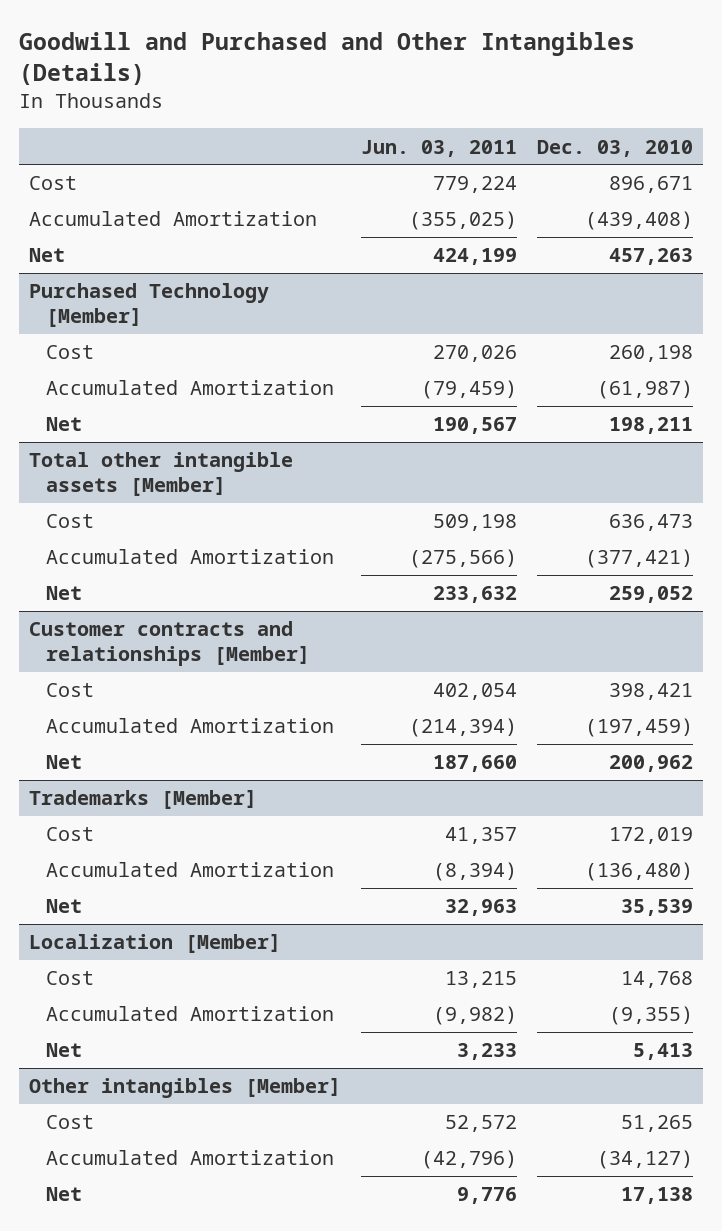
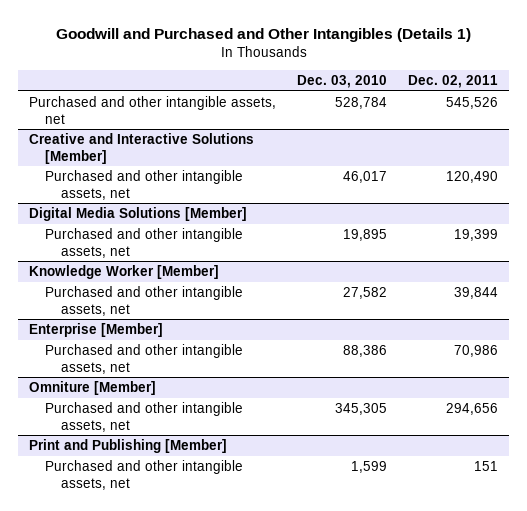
[18,32,635,86] Goodwill and Purchased and Other Intangibles (Details) -> [55,27,471,42] Goodwill and Purchased and Other Intangibles (Details 1)
[361,139,518,157] Jun. 03, 2011 -> none
none -> [408,74,499,88] Dec. 02, 2011
[28,176,77,191] Cost -> none
[28,211,317,227] Accumulated Amortization -> none
[28,248,65,263] Net -> none
[28,283,269,328] Purchased Technology [Member] -> none
[46,345,95,360] Cost -> none
[46,380,335,396] Accumulated Amortization -> none
[46,417,83,432] Net -> none
[28,452,293,497] Total other intangible assets [Member] -> none
[46,514,95,529] Cost -> none
[46,549,335,565] Accumulated Amortization -> none
[46,586,83,601] Net -> none
[28,621,311,667] Customer contracts and relationships [Member] -> none
[46,683,95,698] Cost -> none
[46,718,335,734] Accumulated Amortization -> none
[46,755,83,770] Net -> none
[28,790,257,810] Trademarks [Member] -> none
[46,827,95,842] Cost -> none
[46,862,335,878] Accumulated Amortization -> none
[46,899,83,914] Net -> none
[28,934,281,954] Localization [Member] -> none
[46,971,95,986] Cost -> none
[46,1006,335,1022] Accumulated Amortization -> none
[46,1043,83,1058] Net -> none
[28,1078,341,1099] Other intangibles [Member] -> none
[46,1115,95,1130] Cost -> none
[46,1150,335,1166] Accumulated Amortization -> none
[46,1187,83,1202] Net -> none
none -> [28,95,276,124] Purchased and other intangible assets, net
none -> [28,132,254,164] Creative and Interactive Solutions [Member]
none -> [45,169,244,200] Purchased and other intangible assets, net
none -> [28,206,247,221] Digital Media Solutions [Member]
none -> [45,227,244,258] Purchased and other intangible assets, net
none -> [28,264,219,279] Knowledge Worker [Member]
none -> [45,285,244,316] Purchased and other intangible assets, net
none -> [28,322,163,337] Enterprise [Member]
none -> [45,343,244,374] Purchased and other intangible assets, net
none -> [28,380,156,395] Omniture [Member]
none -> [45,401,244,432] Purchased and other intangible assets, net
none -> [28,438,227,453] Print and Publishing [Member]
none -> [45,459,244,490] Purchased and other intangible assets, net

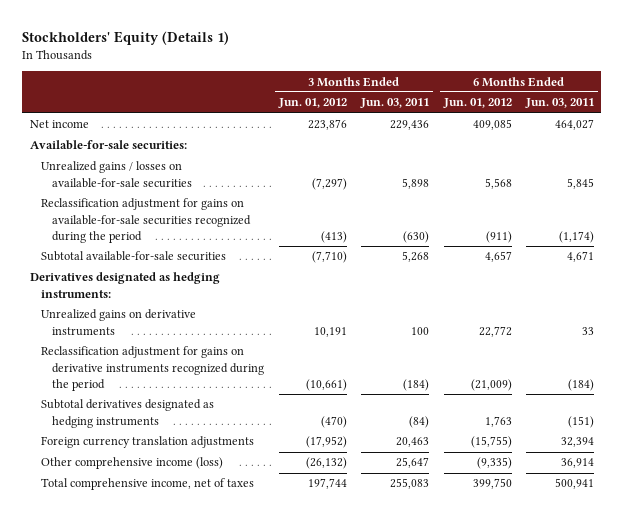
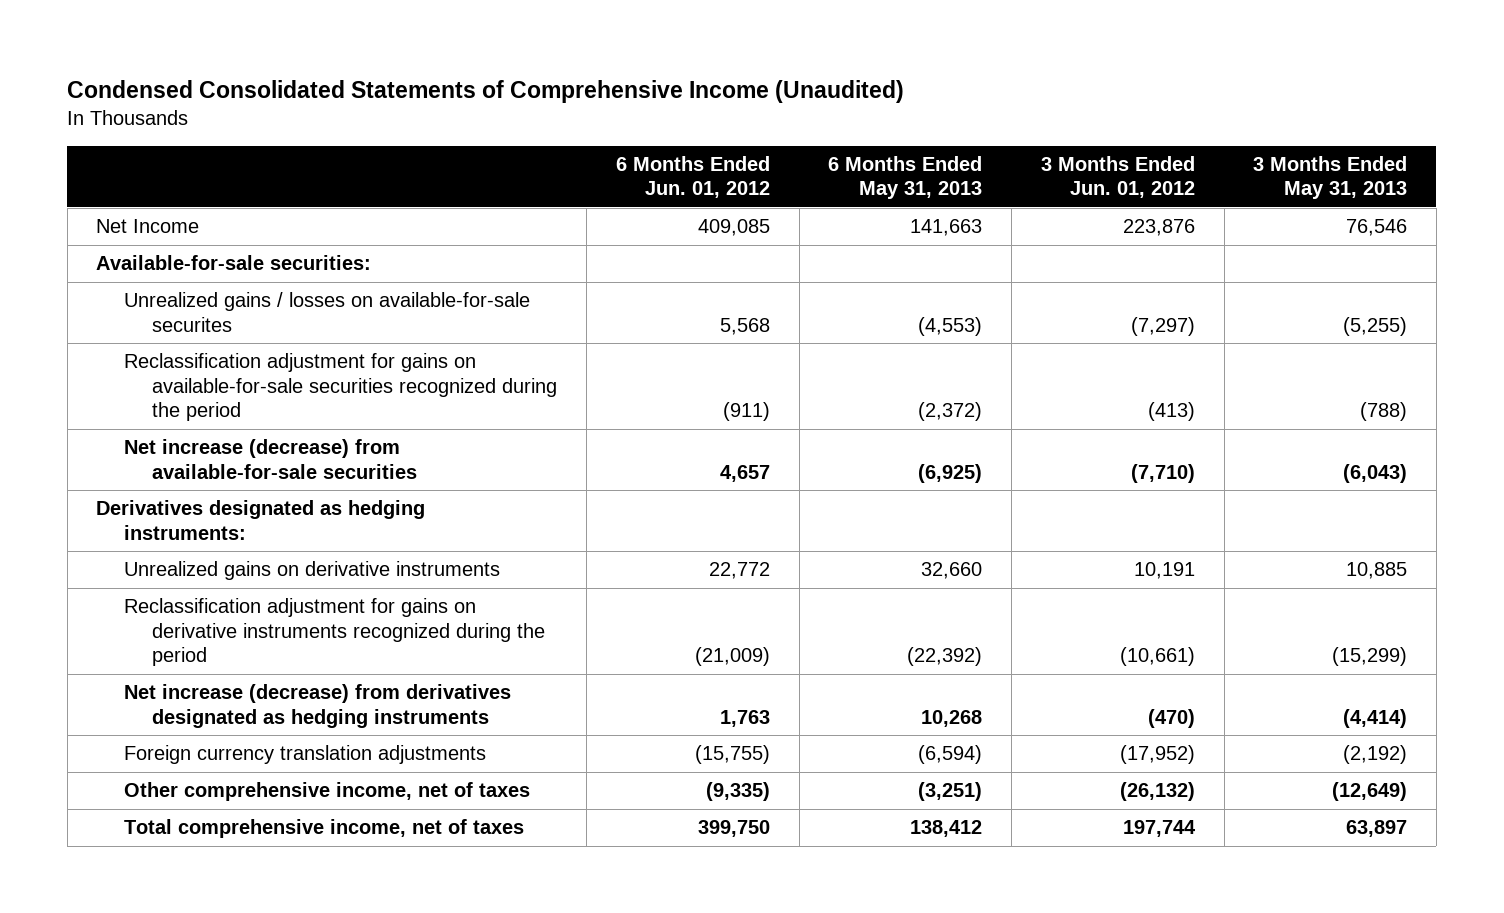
[22,30,230,45] Stockholders' Equity (Details 1) -> [67,80,905,104] Condensed Consolidated Statements of Comprehensive Income (Unaudited)
[360,98,430,109] Jun. 03, 2011 -> none
[524,98,594,109] Jun. 03, 2011 -> none
none -> [828,155,983,200] 6 Months Ended May 31, 2013
none -> [1253,155,1408,200] 3 Months Ended May 31, 2013
[29,120,89,129] Net income -> [96,219,200,234] Net Income
[40,161,193,188] Unrealized gains / losses on available-for-sale securities -> [124,292,531,332] Unrealized gains / losses on available-for-sale securites
[40,251,226,262] Subtotal available-for-sale securities -> [124,439,418,479] Net increase (decrease) from available-for-sale securities
[40,399,214,428] Subtotal derivatives designated as hedging instruments -> [124,684,512,728] Net increase (decrease) from derivatives designated as hedging instruments
[40,457,223,470] Other comprehensive income (loss) -> [124,782,531,802] Other comprehensive income, net of taxes

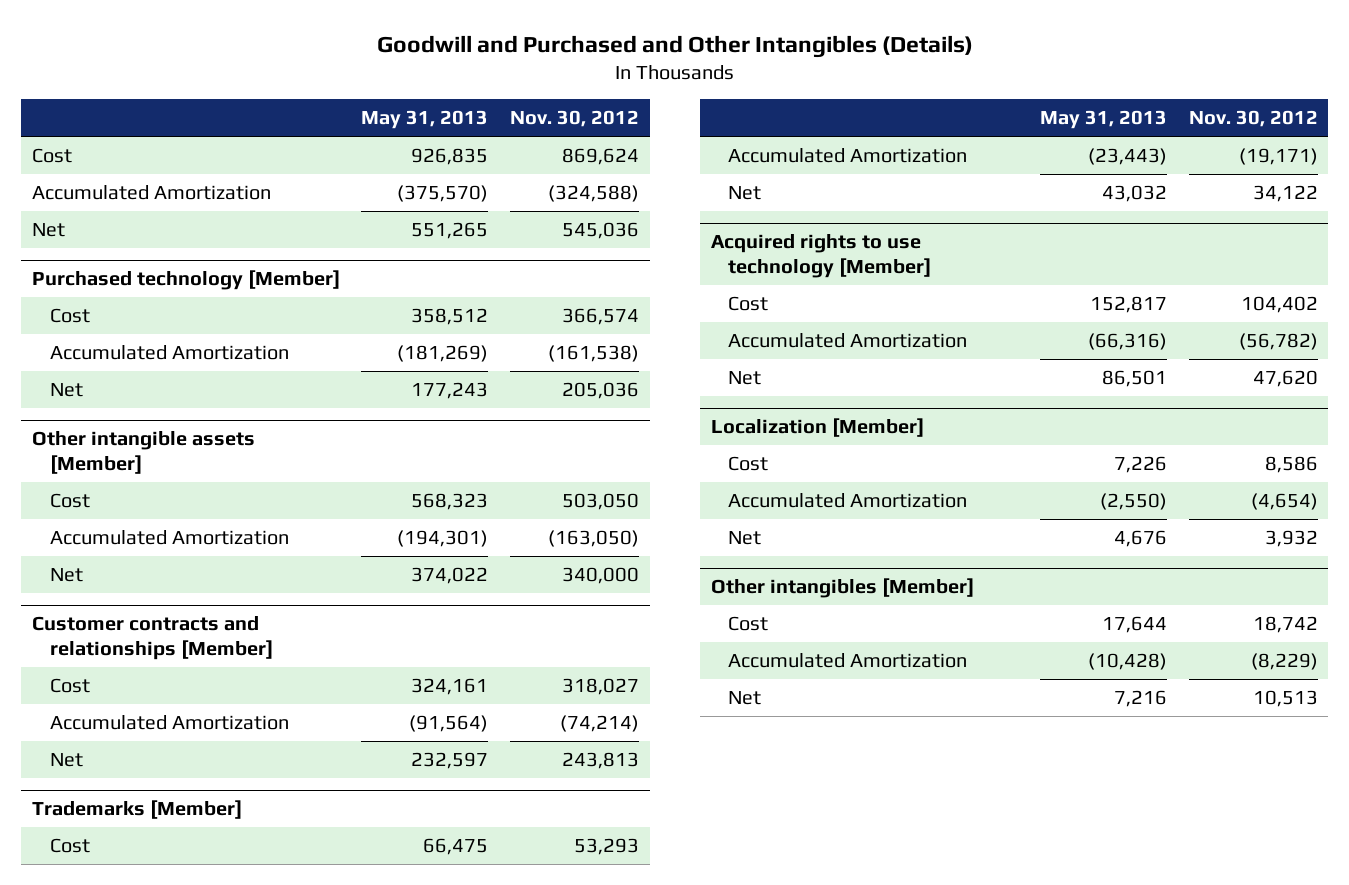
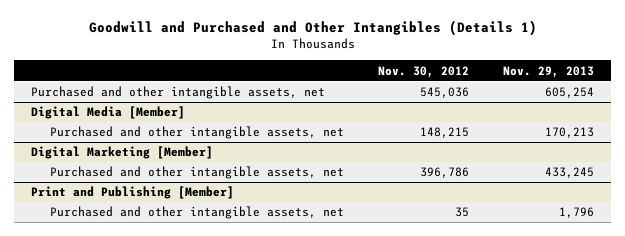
[376,35,973,59] Goodwill and Purchased and Other Intangibles (Details) -> [88,20,537,37] Goodwill and Purchased and Other Intangibles (Details 1)
[361,110,489,130] May 31, 2013 -> none
none -> [503,65,595,78] Nov. 29, 2013
[31,147,72,163] Cost -> none
[31,184,271,200] Accumulated Amortization -> none
[31,270,340,291] Purchased technology [Member] -> none
[49,307,90,323] Cost -> none
[49,344,289,360] Accumulated Amortization -> none
[49,382,83,397] Net -> none
[31,431,255,474] Other intangible assets [Member] -> none
[49,492,90,508] Cost -> none
[49,529,289,545] Accumulated Amortization -> none
[49,567,83,582] Net -> none
[31,616,273,660] Customer contracts and relationships [Member] -> none
[49,677,90,693] Cost -> none
[49,714,289,730] Accumulated Amortization -> none
[49,752,83,767] Net -> none
[31,800,242,820] Trademarks [Member] -> none
[49,837,90,853] Cost -> none
[728,147,968,163] Accumulated Amortization -> none
[728,185,762,200] Net -> none
[710,234,932,278] Acquired rights to use technology [Member] -> none
[728,295,769,311] Cost -> none
[728,332,968,348] Accumulated Amortization -> none
[728,370,762,385] Net -> none
[710,418,924,438] Localization [Member] -> none
[728,455,769,471] Cost -> none
[728,492,968,508] Accumulated Amortization -> none
[728,530,762,545] Net -> none
[710,578,974,599] Other intangibles [Member] -> none
[728,615,769,631] Cost -> none
[728,652,968,668] Accumulated Amortization -> none
[728,690,762,705] Net -> none
[31,222,65,237] Net -> [31,86,326,100] Purchased and other intangible assets, net
none -> [31,106,186,120] Digital Media [Member]
none -> [49,126,344,140] Purchased and other intangible assets, net
none -> [31,146,214,160] Digital Marketing [Member]
none -> [49,166,344,180] Purchased and other intangible assets, net
none -> [31,186,235,200] Print and Publishing [Member]
none -> [49,206,344,220] Purchased and other intangible assets, net

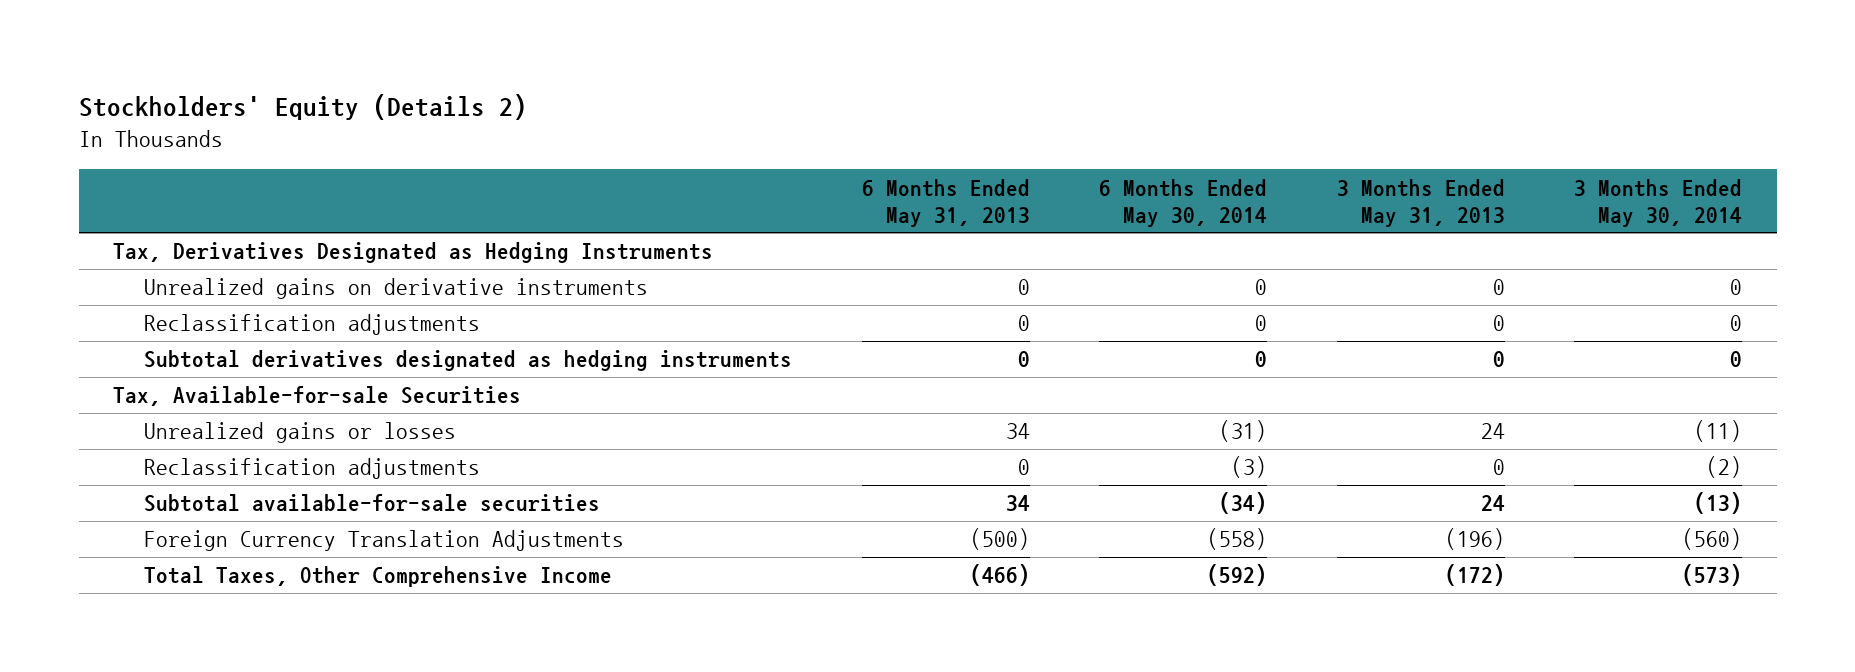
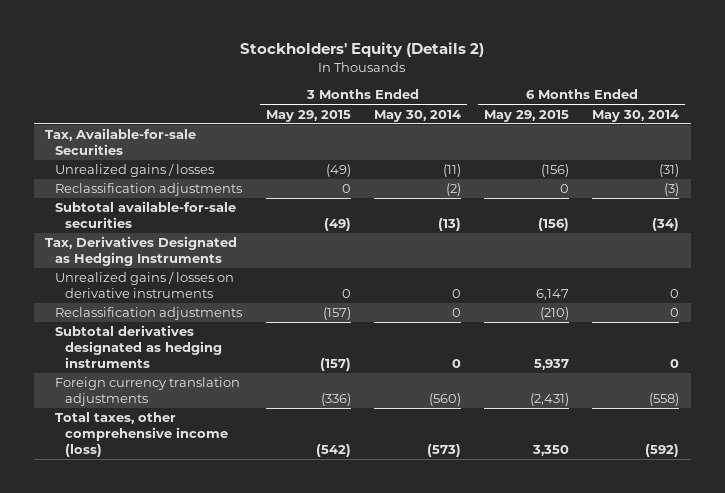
[861,178,1030,228] 6 Months Ended May 31, 2013 -> none
[1336,178,1505,228] 3 Months Ended May 31, 2013 -> none
none -> [265,109,351,122] May 29, 2015
none -> [484,109,570,122] May 29, 2015
[144,278,649,300] Unrealized gains on derivative instruments -> none
[144,422,457,444] Unrealized gains or losses -> [55,163,215,178] Unrealized gains / losses
[113,242,714,264] Tax, Derivatives Designated as Hedging Instruments -> [45,236,238,267] Tax, Derivatives Designated as Hedging Instruments
none -> [55,271,235,299] Unrealized gains / losses on derivative instruments
[144,314,481,336] Reclassification adjustments -> [55,307,243,321] Reclassification adjustments
[144,350,793,372] Subtotal derivatives designated as hedging instruments -> [55,325,223,369] Subtotal derivatives designated as hedging instruments
[144,530,625,552] Foreign Currency Translation Adjustments -> [55,377,241,407] Foreign currency translation adjustments
[144,566,613,588] Total Taxes, Other Comprehensive Income -> [55,412,229,458] Total taxes, other comprehensive income (loss)

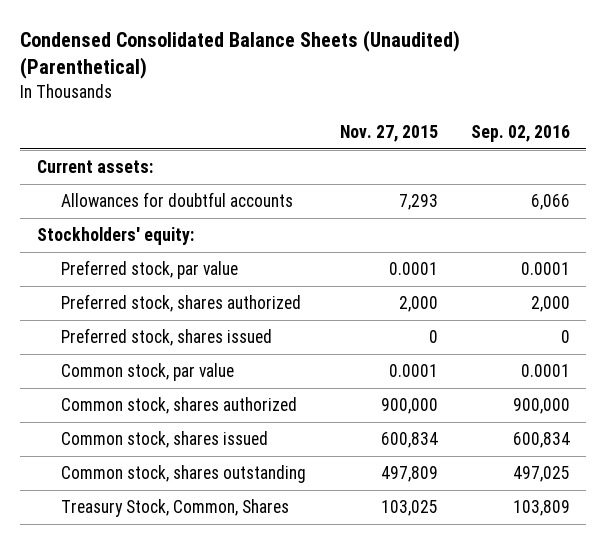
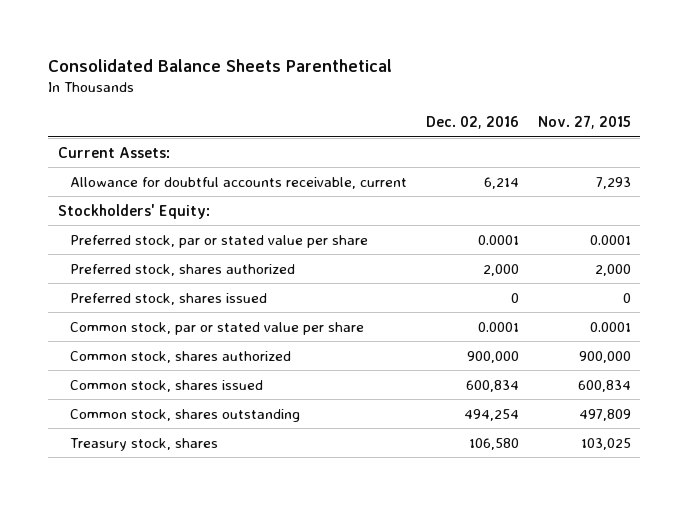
[20,30,461,80] Condensed Consolidated Balance Sheets (Unaudited) (Parenthetical) -> [48,58,393,72] Consolidated Balance Sheets Parenthetical
[470,125,570,143] Sep. 02, 2016 -> none
none -> [425,116,519,130] Dec. 02, 2016
[36,160,153,174] Current assets: -> [57,146,170,158] Current Assets:
[61,192,294,208] Allowances for doubtful accounts -> [69,176,407,189] Allowance for doubtful accounts receivable, current
[36,227,194,246] Stockholders' equity: -> [57,203,210,219] Stockholders' Equity:
[61,260,239,280] Preferred stock, par value -> [69,234,368,248] Preferred stock, par or stated value per share
[61,363,235,382] Common stock, par value -> [69,321,364,335] Common stock, par or stated value per share
[61,499,290,518] Treasury Stock, Common, Shares -> [69,437,218,451] Treasury stock, shares

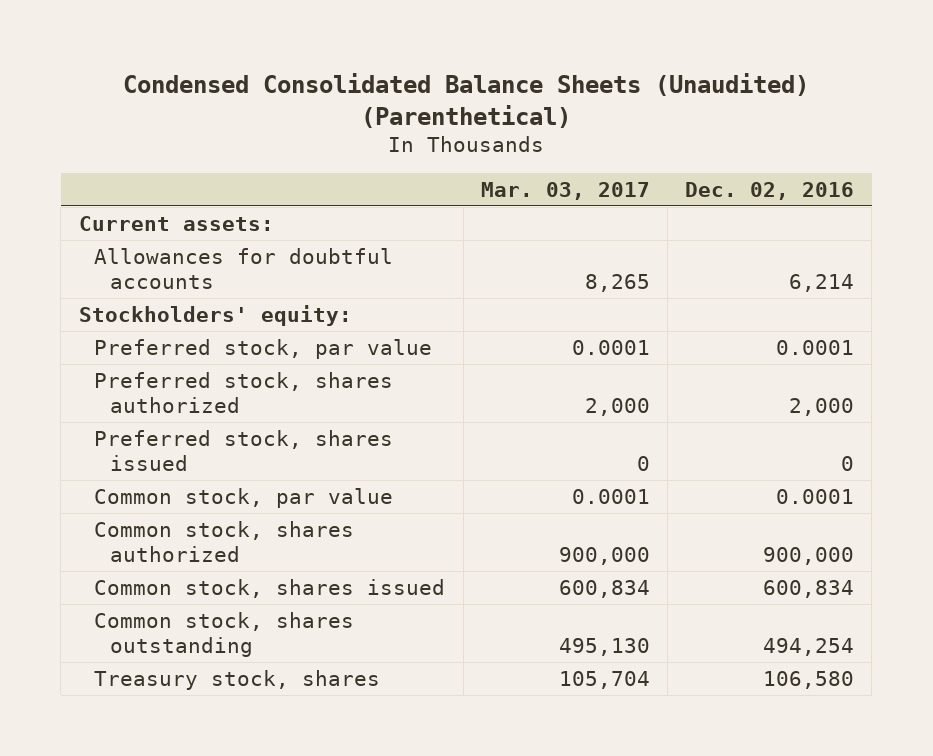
[48,58,393,72] Consolidated Balance Sheets Parenthetical -> [123,72,810,128] Condensed Consolidated Balance Sheets (Unaudited) (Parenthetical)
[537,115,631,130] Nov. 27, 2015 -> none
none -> [480,181,650,200] Mar. 03, 2017
[57,146,170,158] Current Assets: -> [78,216,274,232] Current assets:
[69,176,407,189] Allowance for doubtful accounts receivable, current -> [94,248,394,289] Allowances for doubtful accounts
[57,203,210,219] Stockholders' Equity: -> [78,305,352,327] Stockholders' equity:
[69,234,368,248] Preferred stock, par or stated value per share -> [94,339,433,360] Preferred stock, par value
[69,321,364,335] Common stock, par or stated value per share -> [94,488,394,509] Common stock, par value

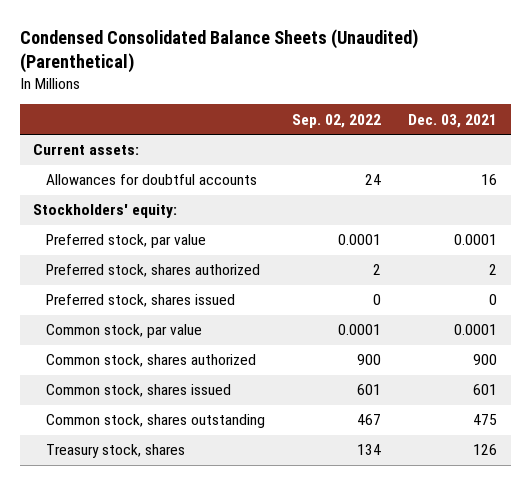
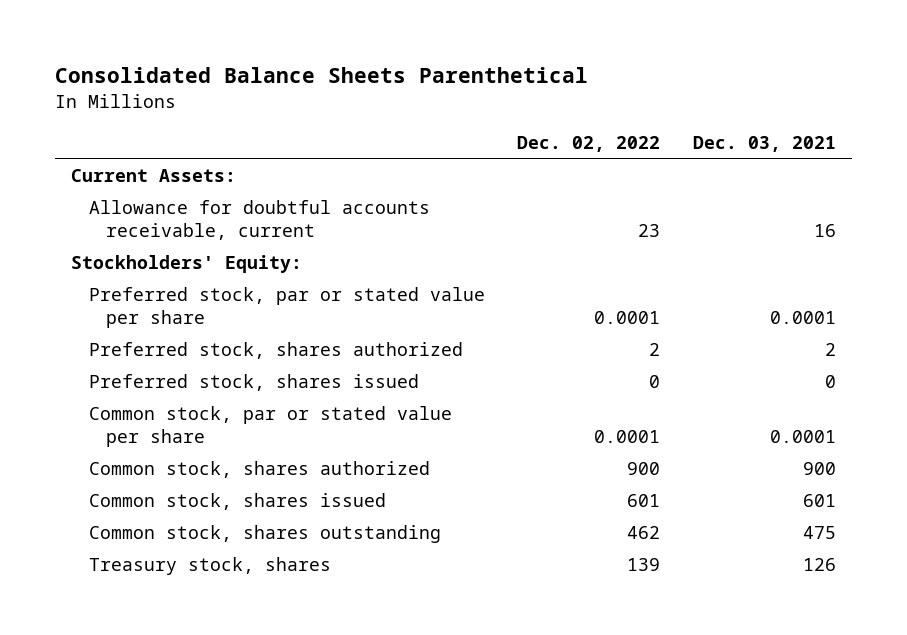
[19,28,418,73] Condensed Consolidated Balance Sheets (Unaudited) (Parenthetical) -> [55,67,589,84] Consolidated Balance Sheets Parenthetical
[292,113,382,128] Sep. 02, 2022 -> none
none -> [517,135,661,152] Dec. 02, 2022
[33,144,140,156] Current assets: -> [71,168,237,182] Current Assets:
[46,174,258,186] Allowances for doubtful accounts -> [88,199,430,240] Allowance for doubtful accounts receivable, current
[33,204,178,219] Stockholders' equity: -> [71,254,303,273] Stockholders' Equity:
[46,234,207,249] Preferred stock, par value -> [88,286,485,328] Preferred stock, par or stated value per share
[46,324,203,339] Common stock, par value -> [88,405,452,447] Common stock, par or stated value per share

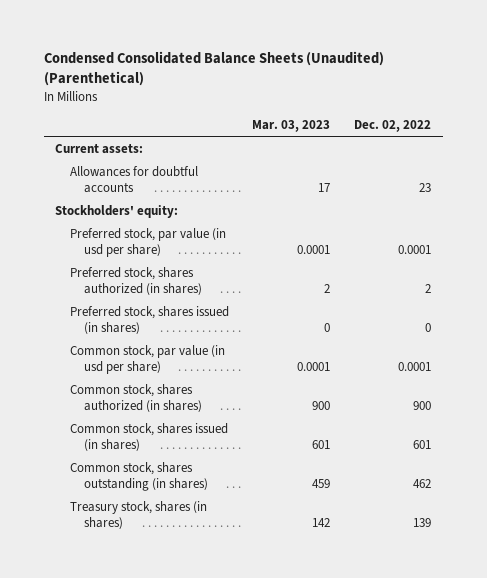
[55,67,589,84] Consolidated Balance Sheets Parenthetical -> [43,51,384,87] Condensed Consolidated Balance Sheets (Unaudited) (Parenthetical)
[692,135,836,152] Dec. 03, 2021 -> none
none -> [252,119,331,132] Mar. 03, 2023
[71,168,237,182] Current Assets: -> [55,143,144,154] Current assets:
[88,199,430,240] Allowance for doubtful accounts receivable, current -> [69,165,198,193] Allowances for doubtful accounts
[71,254,303,273] Stockholders' Equity: -> [55,204,179,218] Stockholders' equity:
[88,286,485,328] Preferred stock, par or stated value per share -> [69,227,226,257] Preferred stock, par value (in usd per share)
[88,341,463,359] Preferred stock, shares authorized -> [69,266,202,295] Preferred stock, shares authorized (in shares)
[88,373,419,391] Preferred stock, shares issued -> [69,305,229,334] Preferred stock, shares issued (in shares)
[88,405,452,447] Common stock, par or stated value per share -> [69,344,225,374] Common stock, par value (in usd per share)
[88,460,430,478] Common stock, shares authorized -> [69,383,202,412] Common stock, shares authorized (in shares)
[88,492,386,510] Common stock, shares issued -> [69,422,228,451] Common stock, shares issued (in shares)
[88,524,441,543] Common stock, shares outstanding -> [69,461,208,491] Common stock, shares outstanding (in shares)
[88,556,331,575] Treasury stock, shares -> [69,500,207,529] Treasury stock, shares (in shares)

